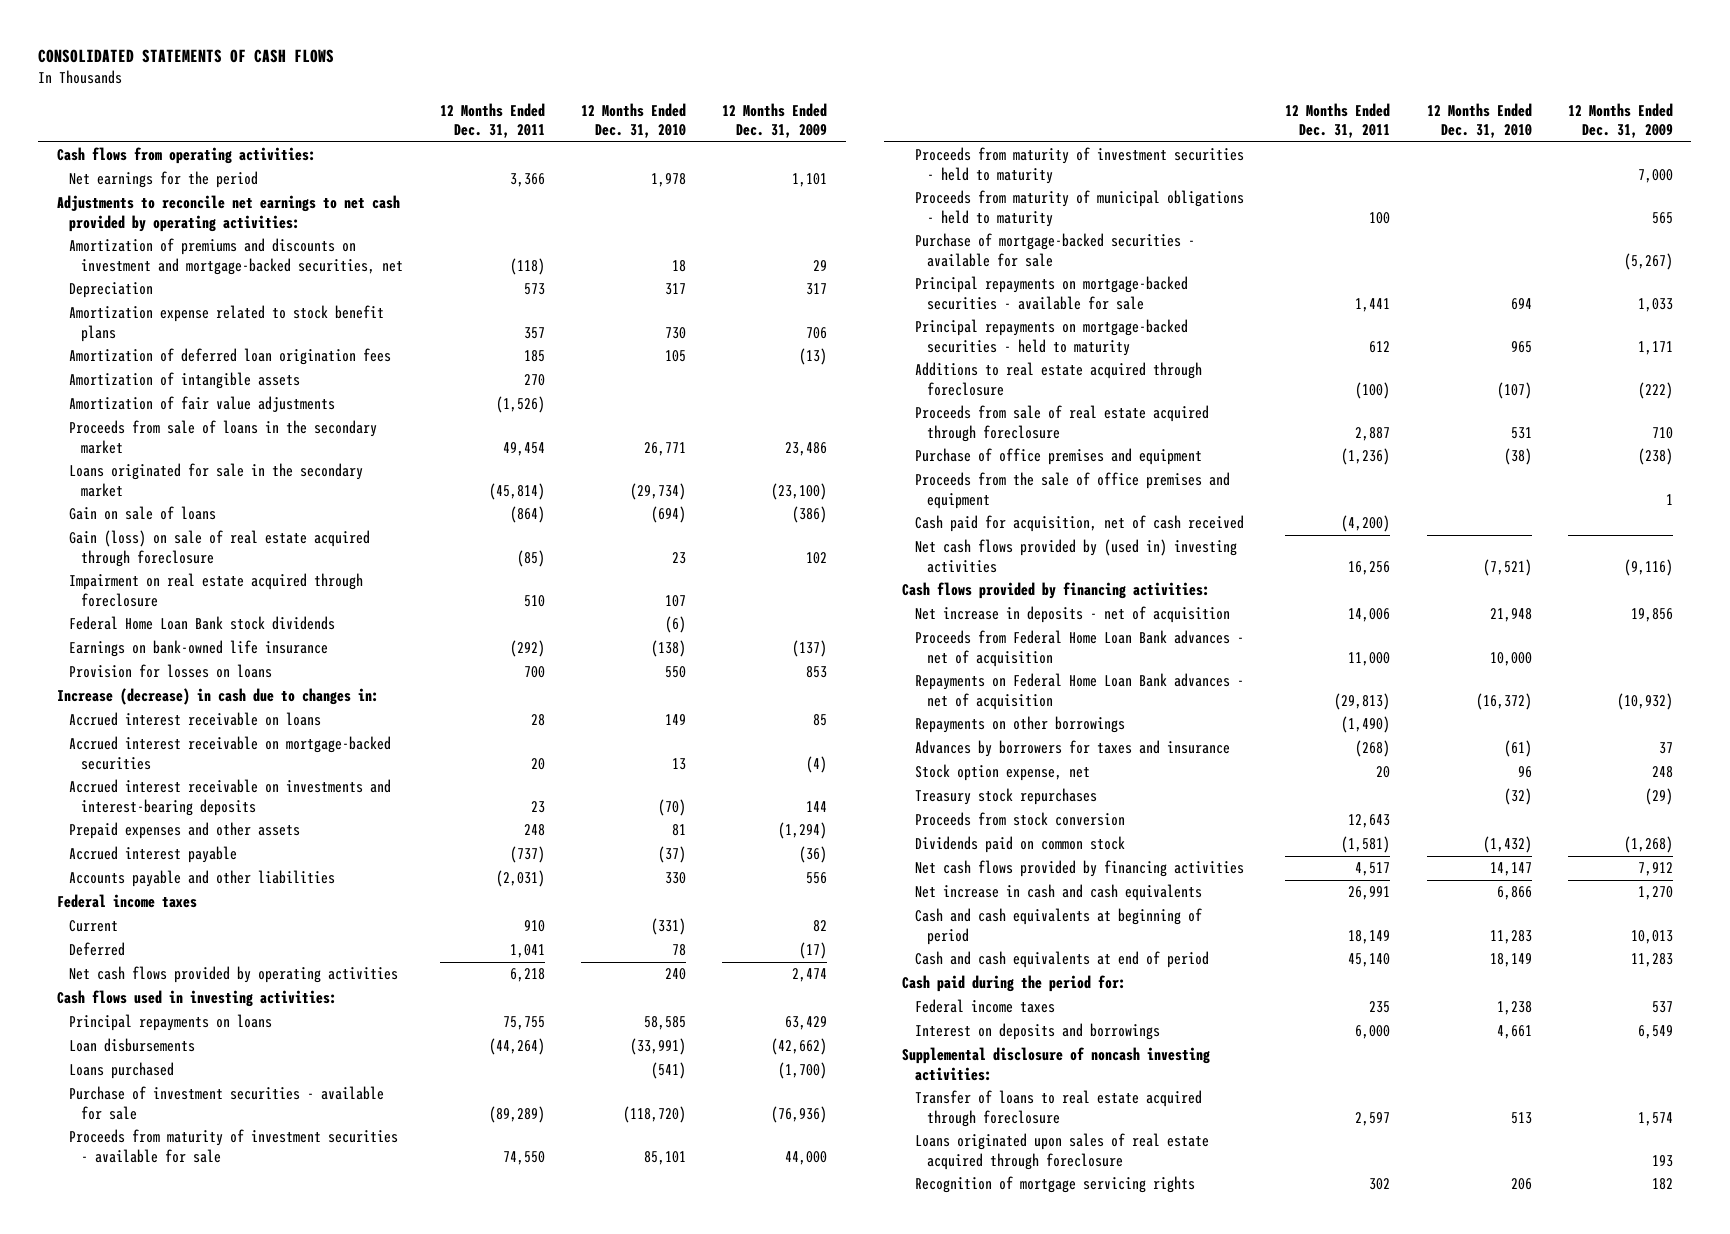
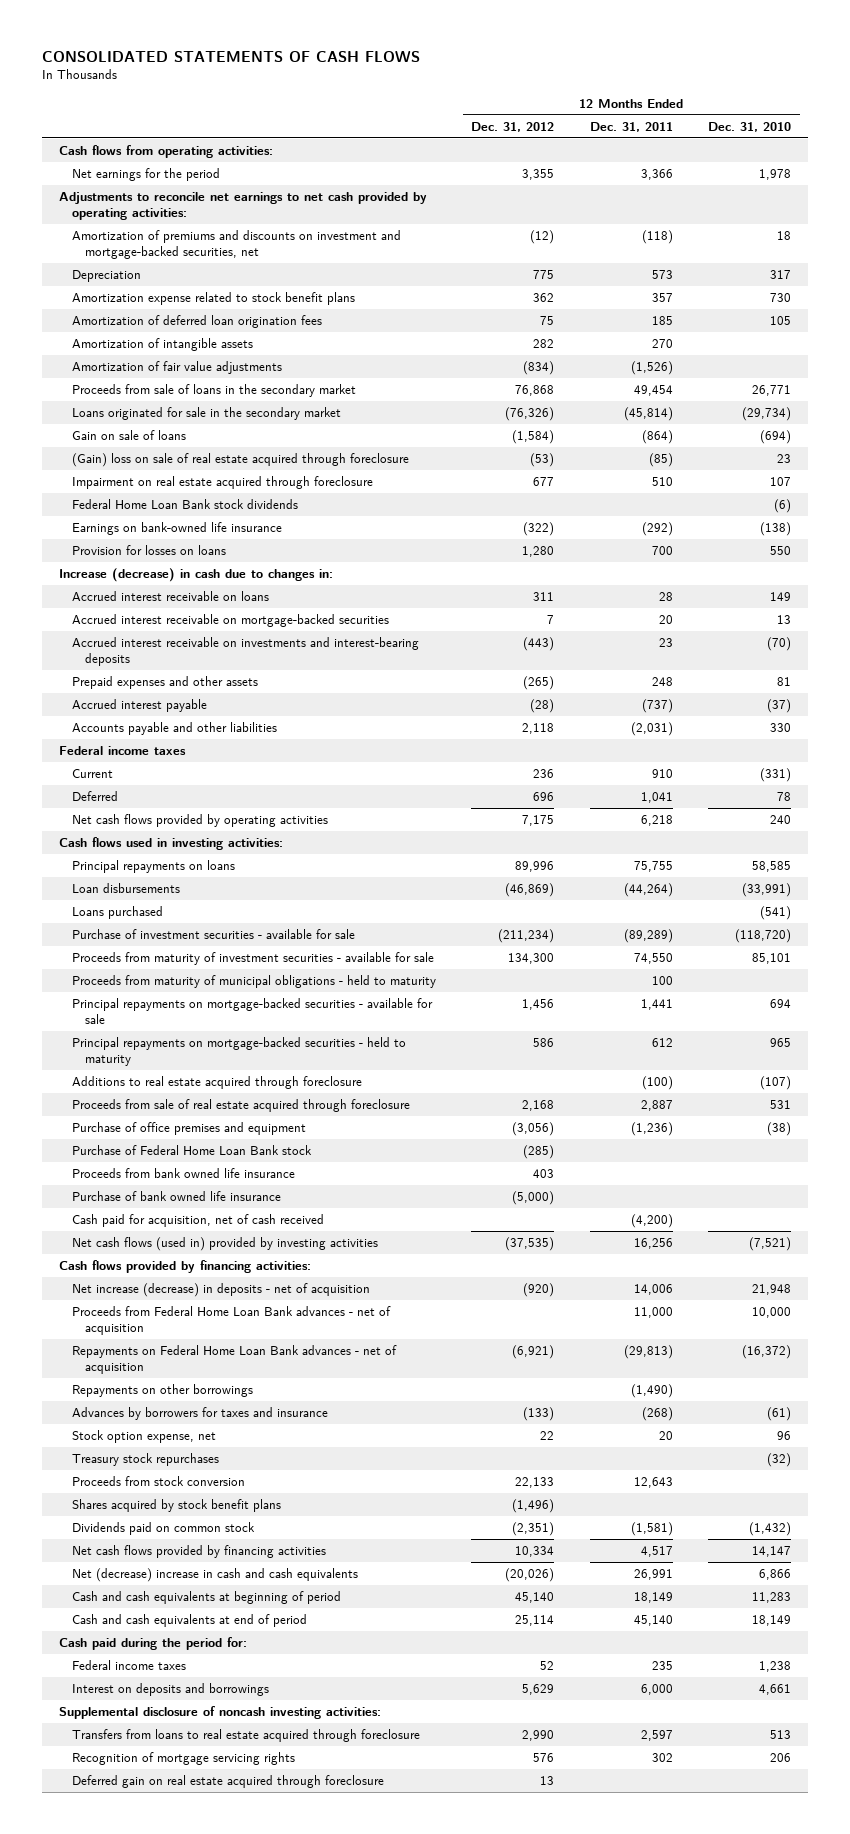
[722,102,828,139] 12 Months Ended Dec. 31, 2009 -> none
none -> [471,121,555,132] Dec. 31, 2012
[68,530,370,567] Gain (loss) on sale of real estate acquired through foreclosure -> [72,452,410,467] (Gain) loss on sale of real estate acquired through foreclosure
[914,147,1244,184] Proceeds from maturity of investment securities - held to maturity -> none
[914,233,1195,267] Purchase of mortgage-backed securities - available for sale -> none
[914,472,1230,509] Proceeds from the sale of office premises and equipment -> none
none -> [72,1144,313,1155] Purchase of Federal Home Loan Bank stock
none -> [72,1167,296,1178] Proceeds from bank owned life insurance
none -> [72,1190,282,1201] Purchase of bank owned life insurance
[914,539,1237,573] Net cash flows provided by (used in) investing activities -> [72,1236,379,1251] Net cash flows (used in) provided by investing activities
[914,606,1230,624] Net increase in deposits - net of acquisition -> [72,1282,371,1297] Net increase (decrease) in deposits - net of acquisition
none -> [72,1498,282,1512] Shares acquired by stock benefit plans
[914,884,1202,902] Net increase in cash and cash equivalents -> [72,1567,359,1582] Net (decrease) increase in cash and cash equivalents
[914,1133,1209,1170] Loans originated upon sales of real estate acquired through foreclosure -> none
[914,1090,1202,1127] Transfer of loans to real estate acquired through foreclosure -> [72,1728,421,1742] Transfers from loans to real estate acquired through foreclosure
none -> [72,1774,385,1788] Deferred gain on real estate acquired through foreclosure

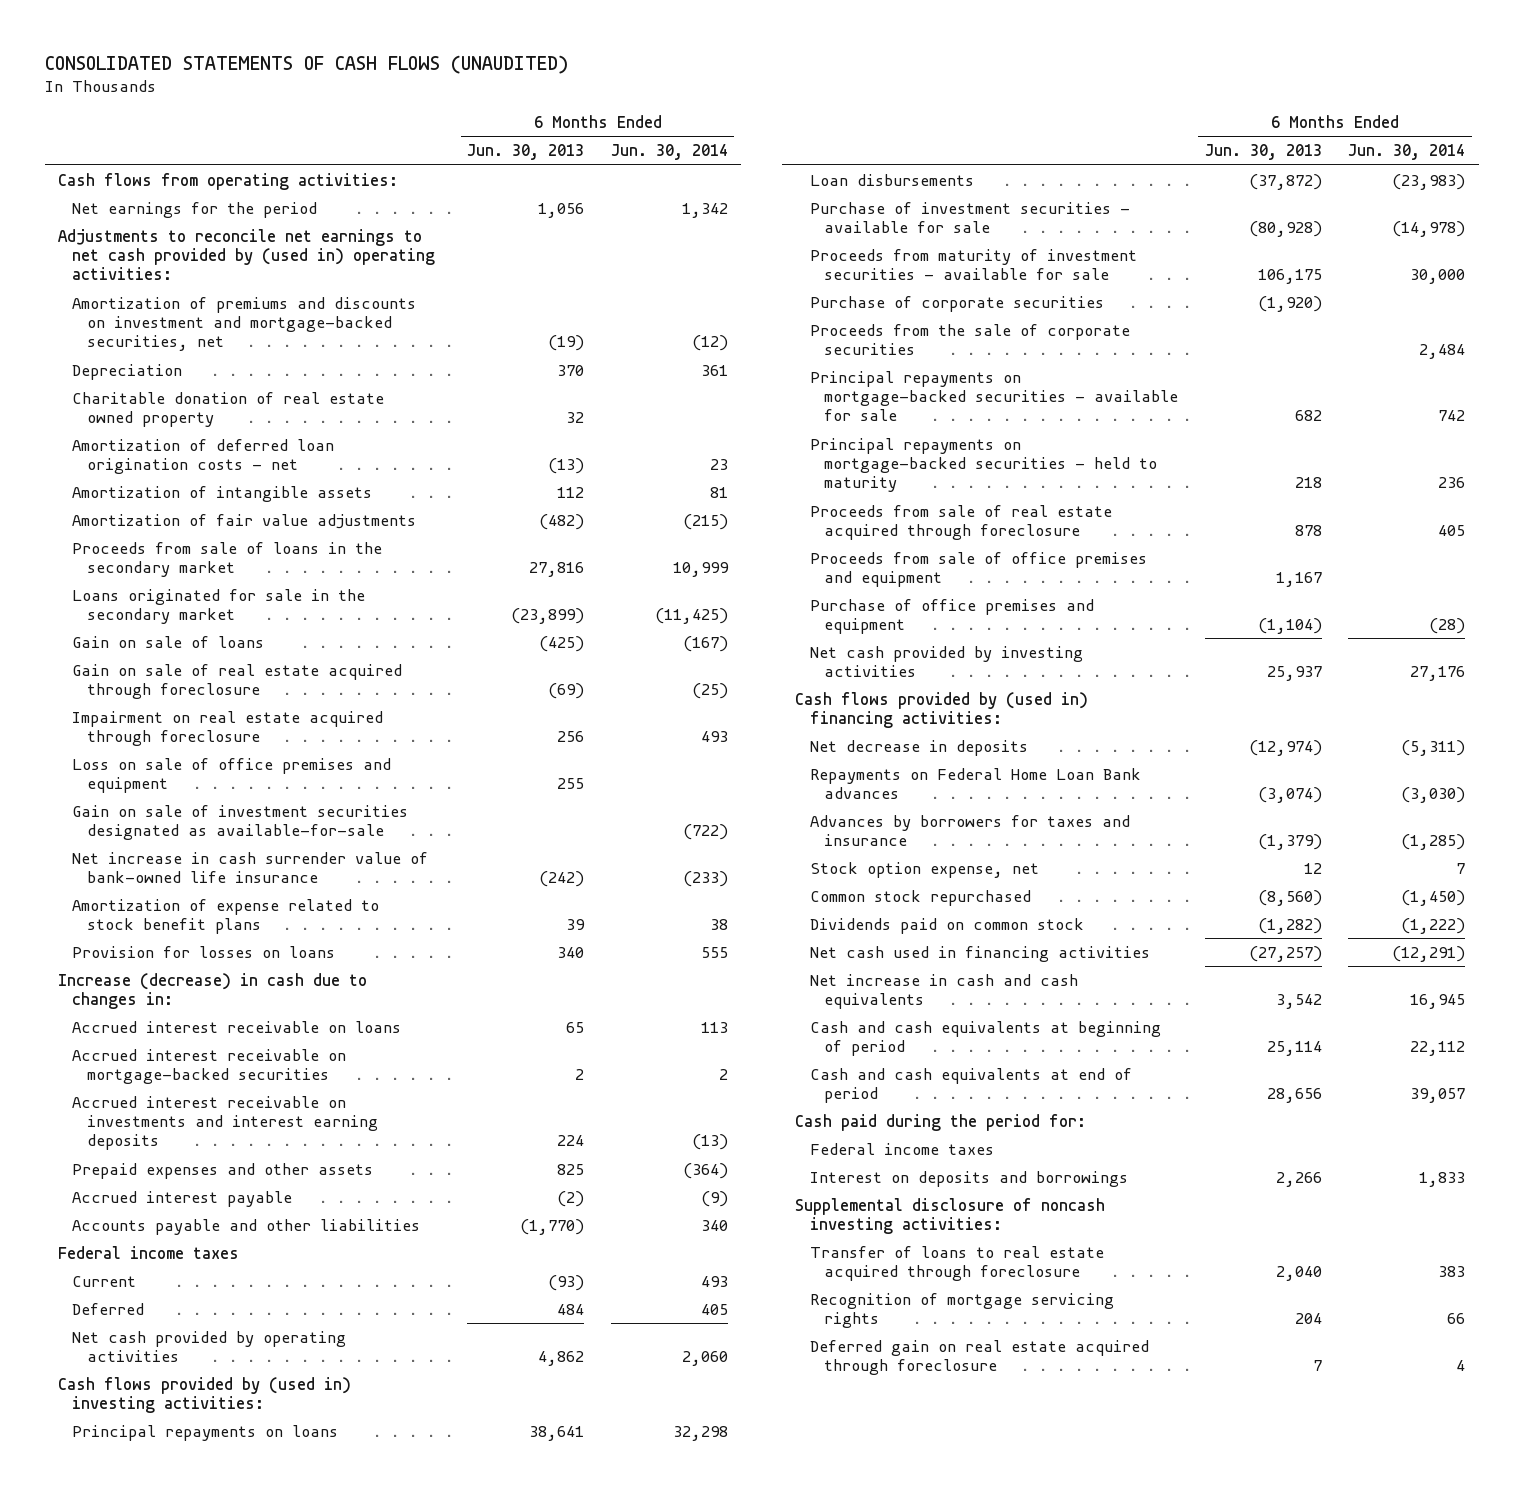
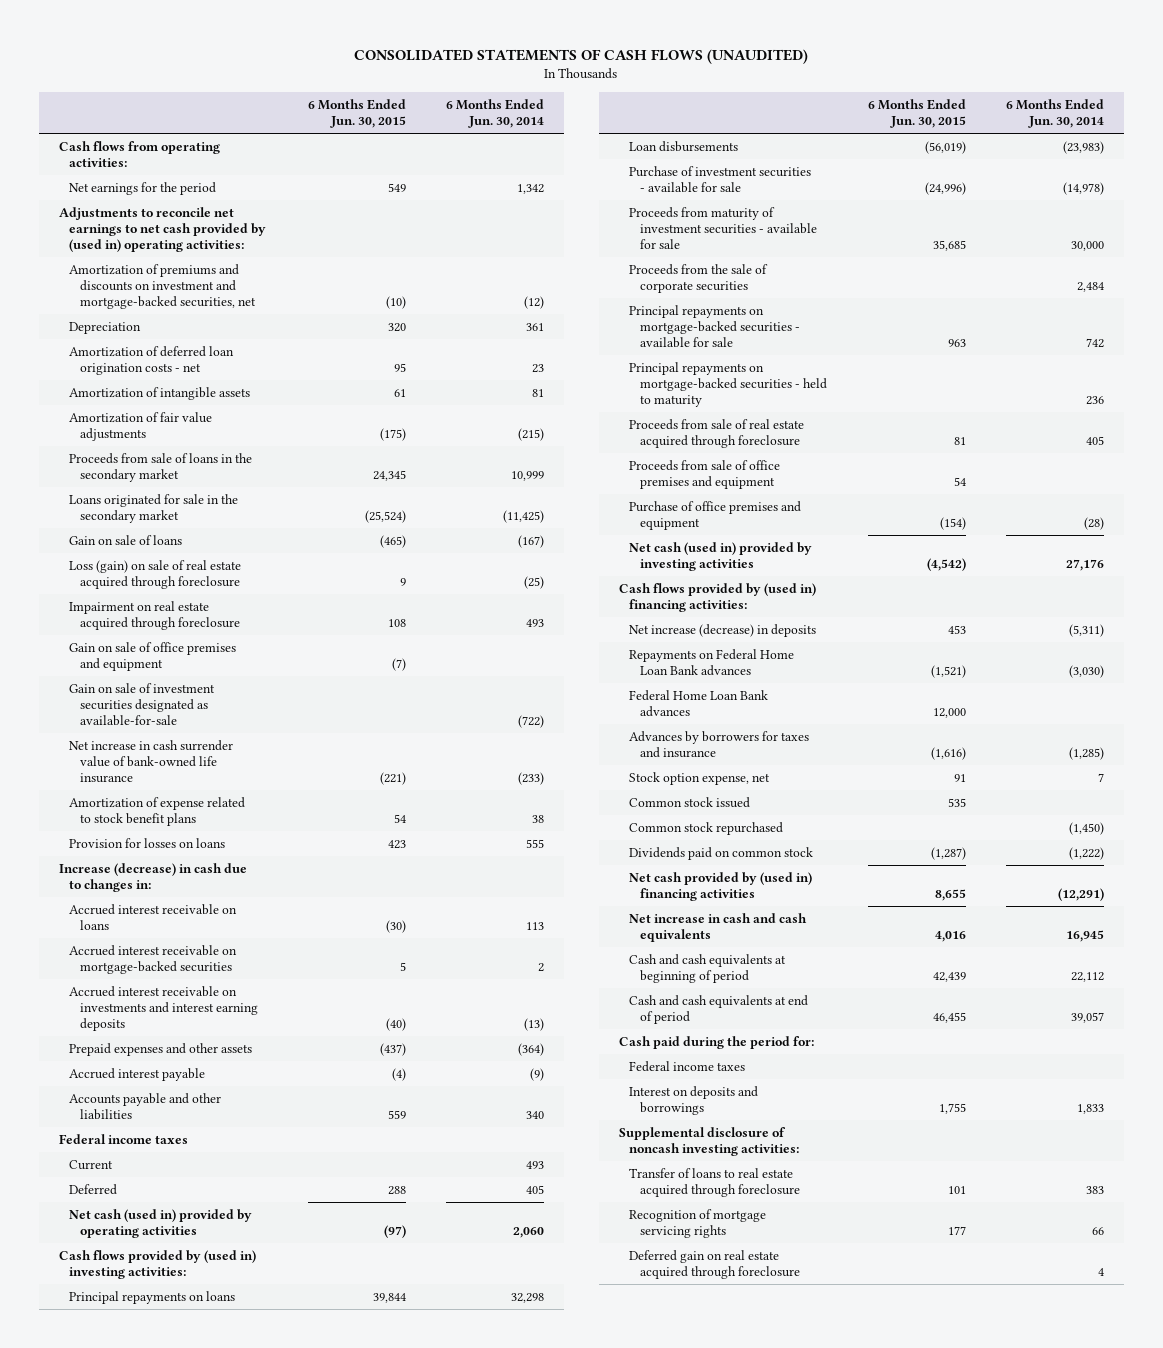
[467,144,585,161] Jun. 30, 2013 -> none
none -> [307,98,406,129] 6 Months Ended Jun. 30, 2015
[72,391,385,427] Charitable donation of real estate owned property -> none
[72,663,403,699] Gain on sale of real estate acquired through foreclosure -> [69,559,242,590] Loss (gain) on sale of real estate acquired through foreclosure
[72,757,392,793] Loss on sale of office premises and equipment -> [69,641,237,672] Gain on sale of office premises and equipment
[72,1330,347,1362] Net cash provided by operating activities -> [69,1208,253,1239] Net cash (used in) provided by operating activities
[809,295,1104,312] Purchase of corporate securities -> none
[809,645,1083,677] Net cash provided by investing activities -> [629,541,813,572] Net cash (used in) provided by investing activities
[809,739,1028,756] Net decrease in deposits -> [629,623,817,637] Net increase (decrease) in deposits
none -> [629,689,769,718] Federal Home Loan Bank advances
none -> [629,796,751,808] Common stock issued
[809,945,1150,962] Net cash used in financing activities -> [629,871,813,902] Net cash provided by (used in) financing activities

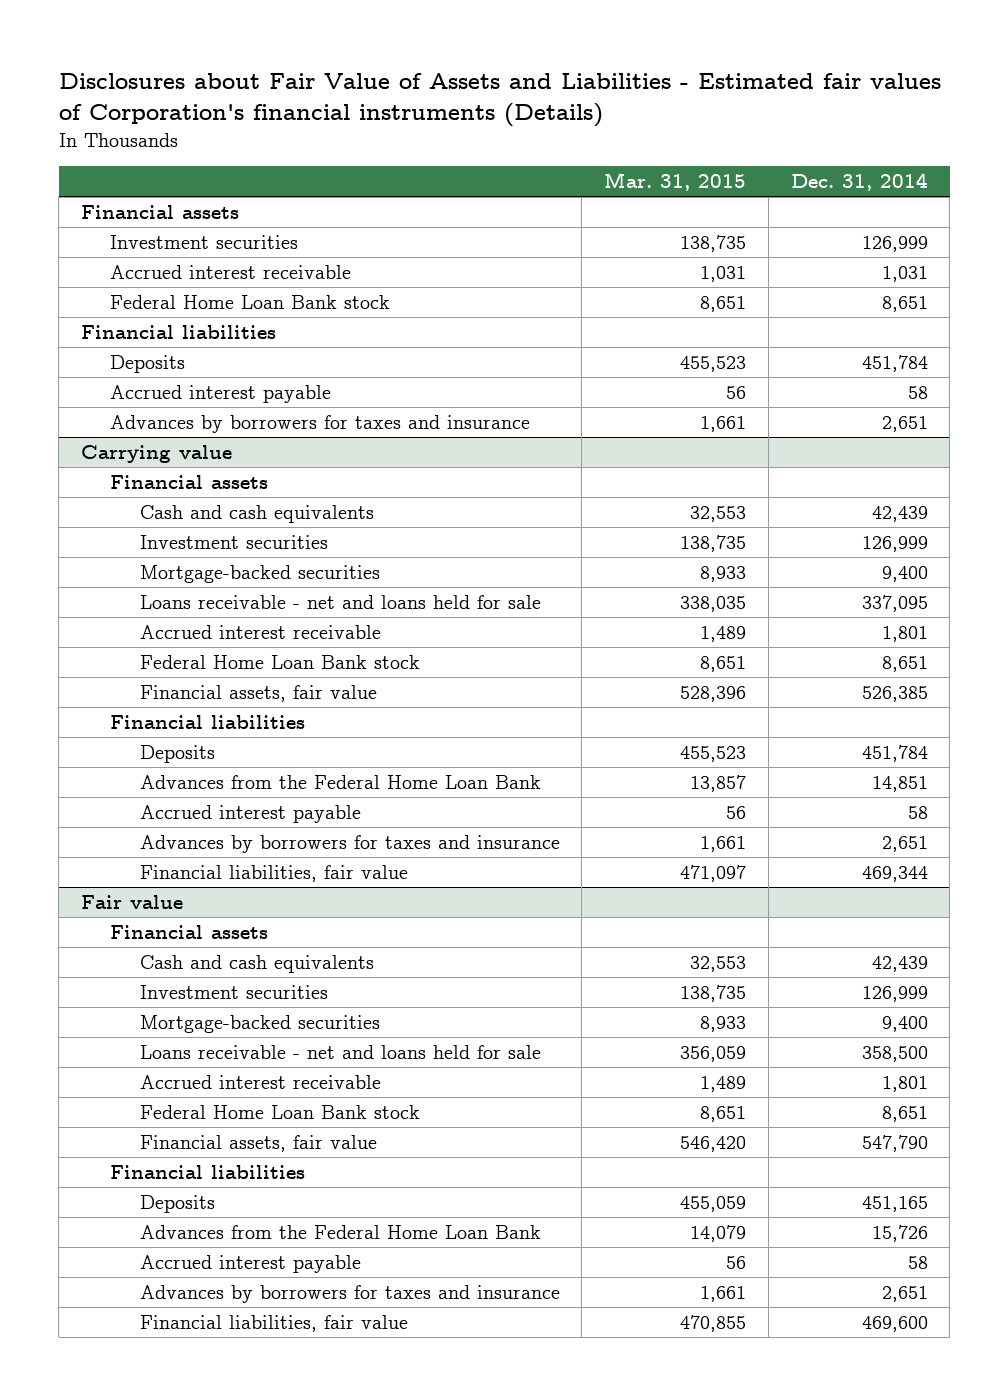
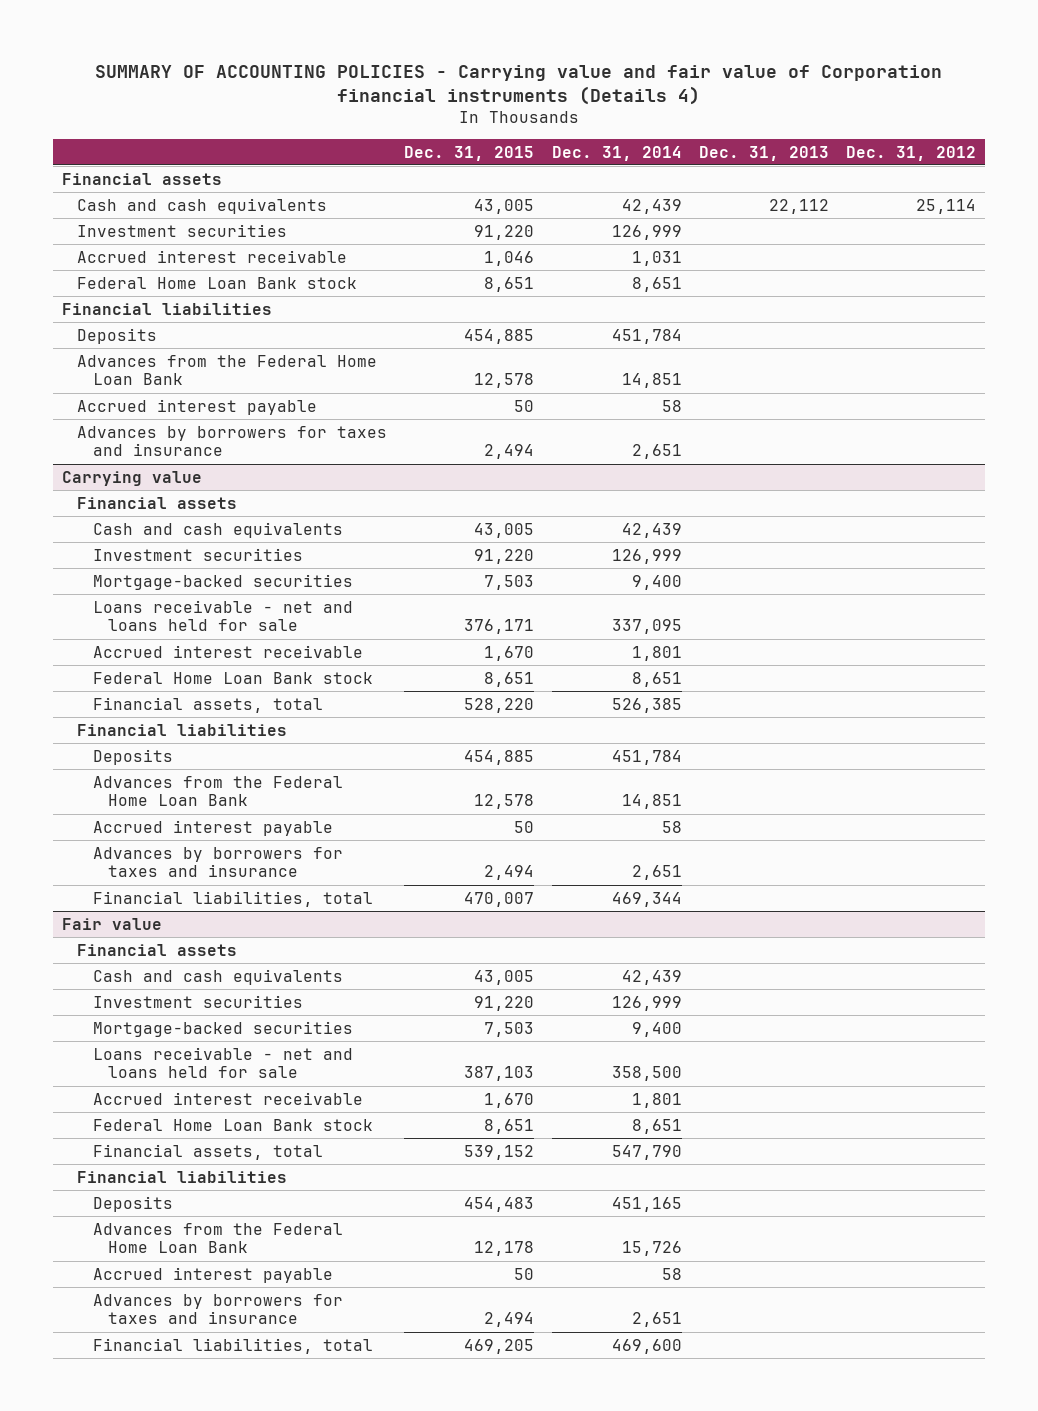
[58,73,941,127] Disclosures about Fair Value of Assets and Liabilities - Estimated fair values of Corporation's financial instruments (Details) -> [95,64,943,106] SUMMARY OF ACCOUNTING POLICIES - Carrying value and fair value of Corporation financial instruments (Details 4)
[604,172,747,192] Mar. 31, 2015 -> none
none -> [404,145,535,161] Dec. 31, 2015
none -> [698,145,829,161] Dec. 31, 2013
none -> [846,145,977,161] Dec. 31, 2012
none -> [77,197,328,214] Cash and cash equivalents
none -> [77,354,378,386] Advances from the Federal Home Loan Bank
[139,684,377,702] Financial assets, fair value -> [92,696,323,713] Financial assets, total
[139,864,408,882] Financial liabilities, fair value -> [92,890,373,907] Financial liabilities, total
[139,1134,377,1152] Financial assets, fair value -> [92,1143,323,1160] Financial assets, total
[139,1314,408,1332] Financial liabilities, fair value -> [92,1337,373,1354] Financial liabilities, total

